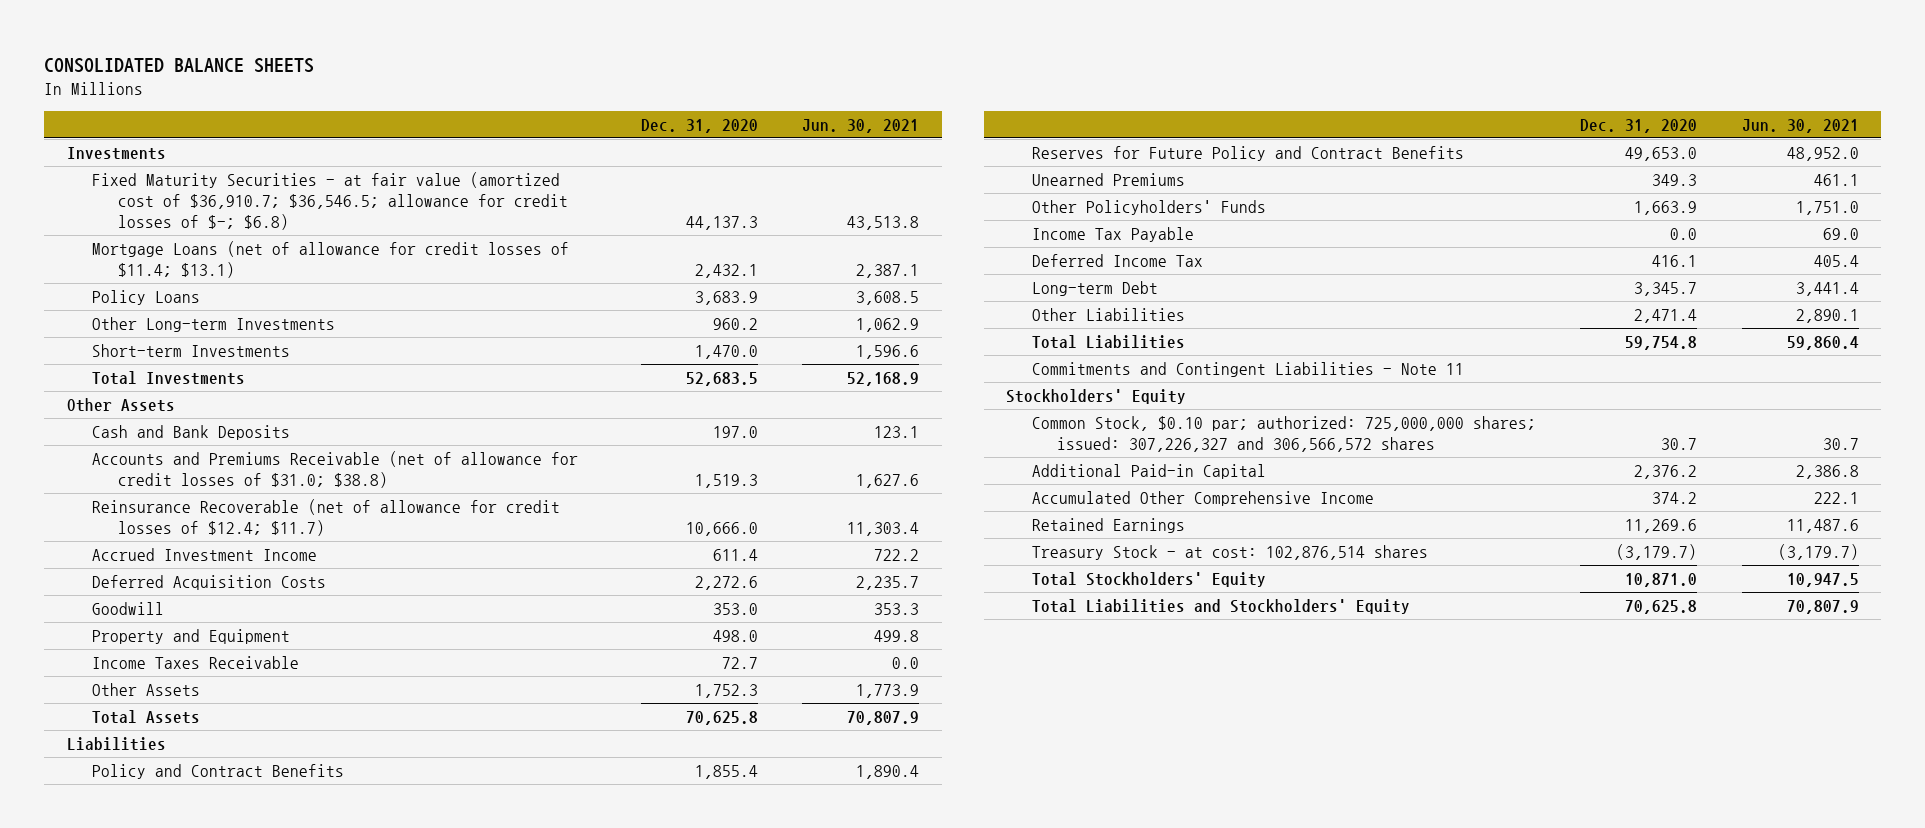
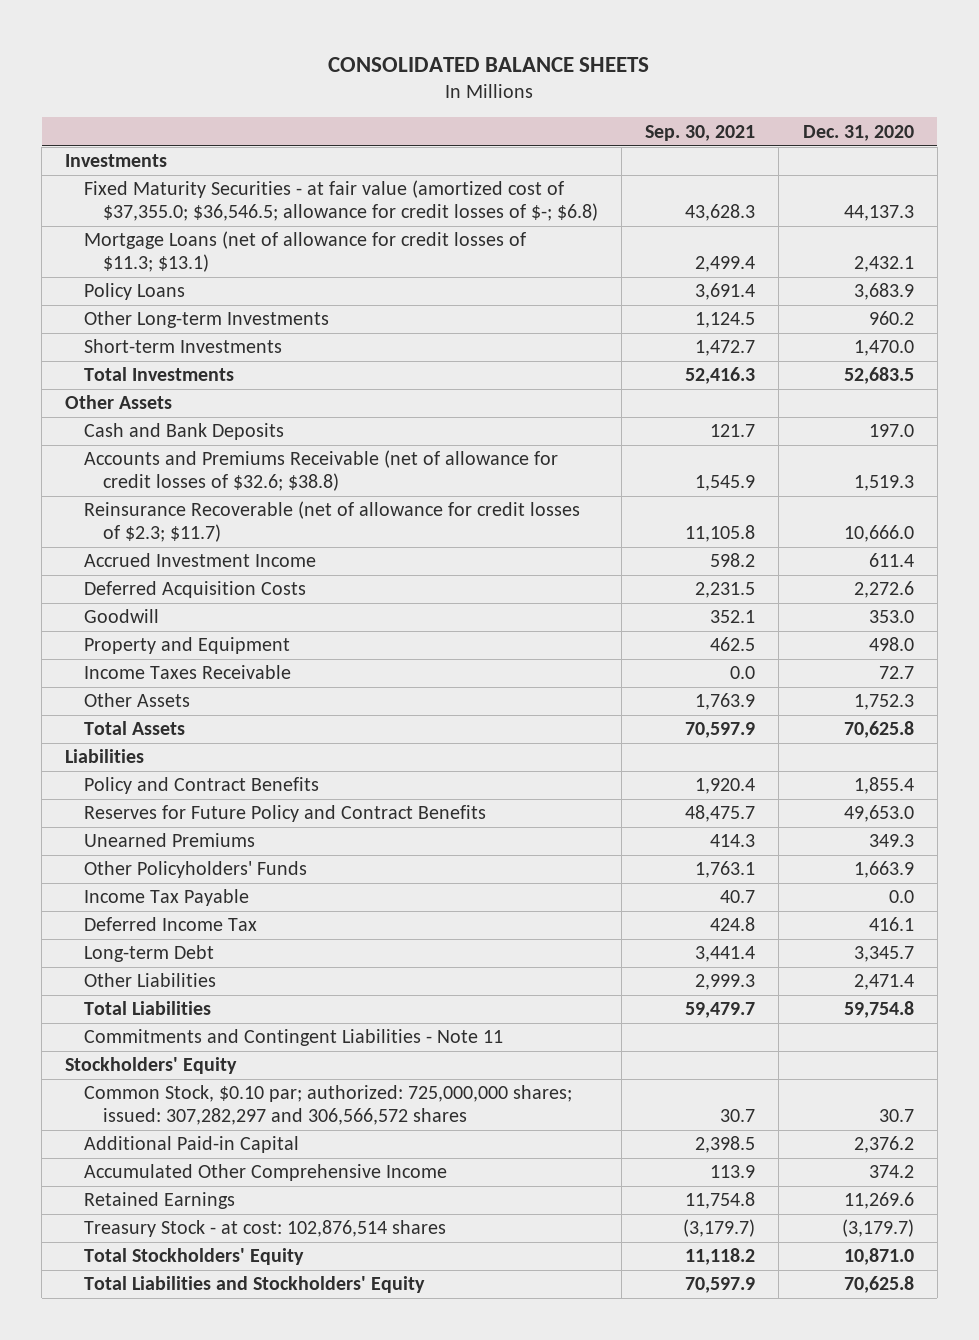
[802,118,920,133] Jun. 30, 2021 -> none
none -> [645,124,756,141] Sep. 30, 2021
[92,171,568,230] Fixed Maturity Securities - at fair value (amortized cost of $36,910.7; $36,546.5; allowance for credit losses of $-; $6.8) -> [84,180,598,221] Fixed Maturity Securities - at fair value (amortized cost of $37,355.0; $36,546.5; allowance for credit losses of $-; $6.8)
[92,240,570,278] Mortgage Loans (net of allowance for credit losses of $11.4; $13.1) -> [84,231,527,272] Mortgage Loans (net of allowance for credit losses of $11.3; $13.1)
[92,450,579,488] Accounts and Premiums Receivable (net of allowance for credit losses of $31.0; $38.8) -> [84,450,559,491] Accounts and Premiums Receivable (net of allowance for credit losses of $32.6; $38.8)
[92,498,561,536] Reinsurance Recoverable (net of allowance for credit losses of $12.4; $11.7) -> [84,501,581,542] Reinsurance Recoverable (net of allowance for credit losses of $2.3; $11.7)
[1031,415,1536,452] Common Stock, $0.10 par; authorized: 725,000,000 shares; issued: 307,226,327 and 306,566,572 shares -> [84,1085,573,1125] Common Stock, $0.10 par; authorized: 725,000,000 shares; issued: 307,282,297 and 306,566,572 shares

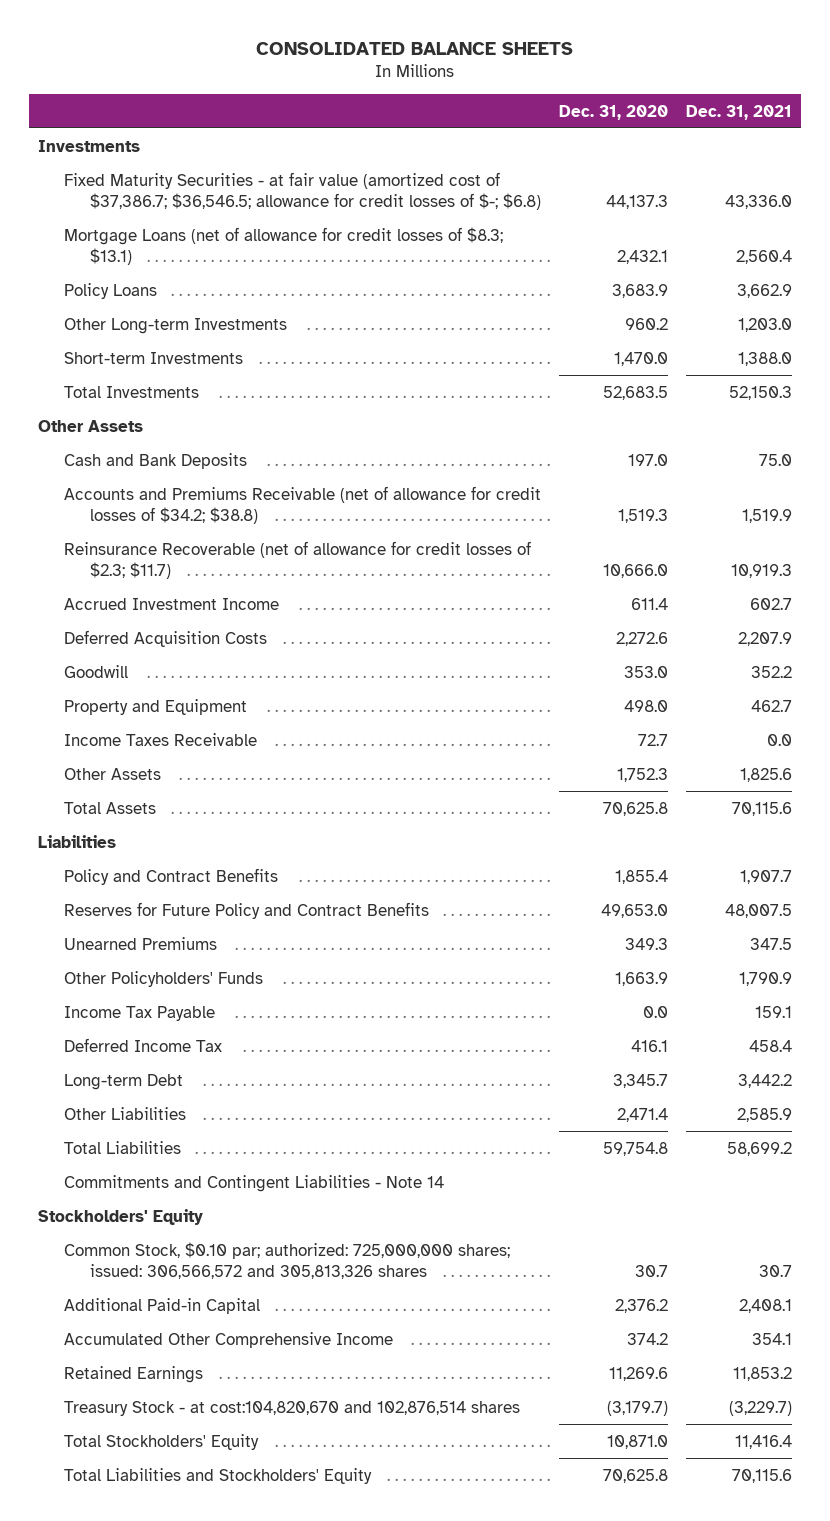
[645,124,756,141] Sep. 30, 2021 -> none
none -> [685,104,792,120] Dec. 31, 2021
[84,180,598,221] Fixed Maturity Securities - at fair value (amortized cost of $37,355.0; $36,546.5; allowance for credit losses of $-; $6.8) -> [63,171,541,210] Fixed Maturity Securities - at fair value (amortized cost of $37,386.7; $36,546.5; allowance for credit losses of $-; $6.8)
[84,231,527,272] Mortgage Loans (net of allowance for credit losses of $11.3; $13.1) -> [63,226,503,265] Mortgage Loans (net of allowance for credit losses of $8.3; $13.1)
[84,450,559,491] Accounts and Premiums Receivable (net of allowance for credit losses of $32.6; $38.8) -> [63,485,541,524] Accounts and Premiums Receivable (net of allowance for credit losses of $34.2; $38.8)
[84,1029,504,1047] Commitments and Contingent Liabilities - Note 11 -> [63,1174,444,1192] Commitments and Contingent Liabilities - Note 14
[84,1085,573,1125] Common Stock, $0.10 par; authorized: 725,000,000 shares; issued: 307,282,297 and 306,566,572 shares -> [63,1241,510,1279] Common Stock, $0.10 par; authorized: 725,000,000 shares; issued: 306,566,572 and 305,813,326 shares
[84,1220,447,1238] Treasury Stock - at cost: 102,876,514 shares -> [63,1400,520,1416] Treasury Stock - at cost:104,820,670 and 102,876,514 shares

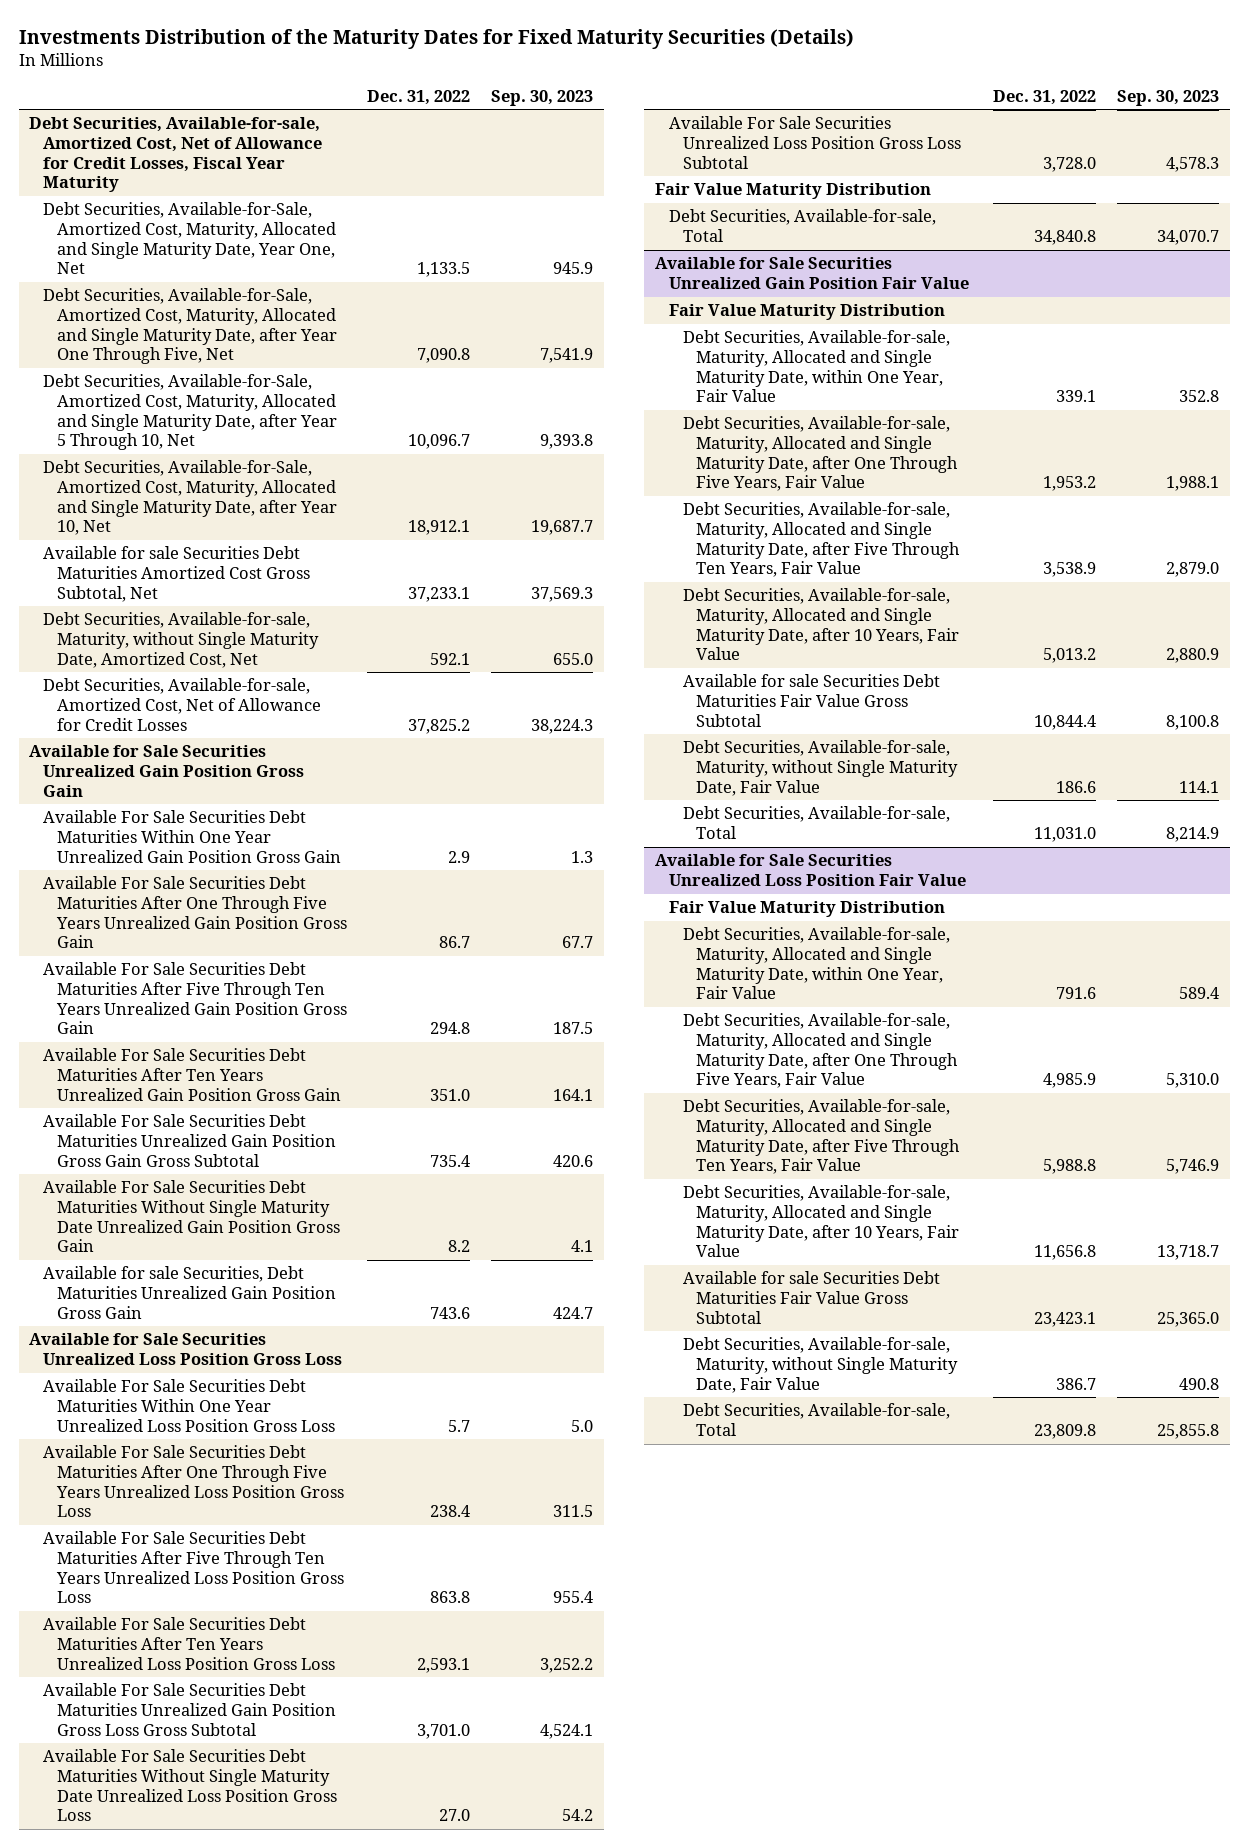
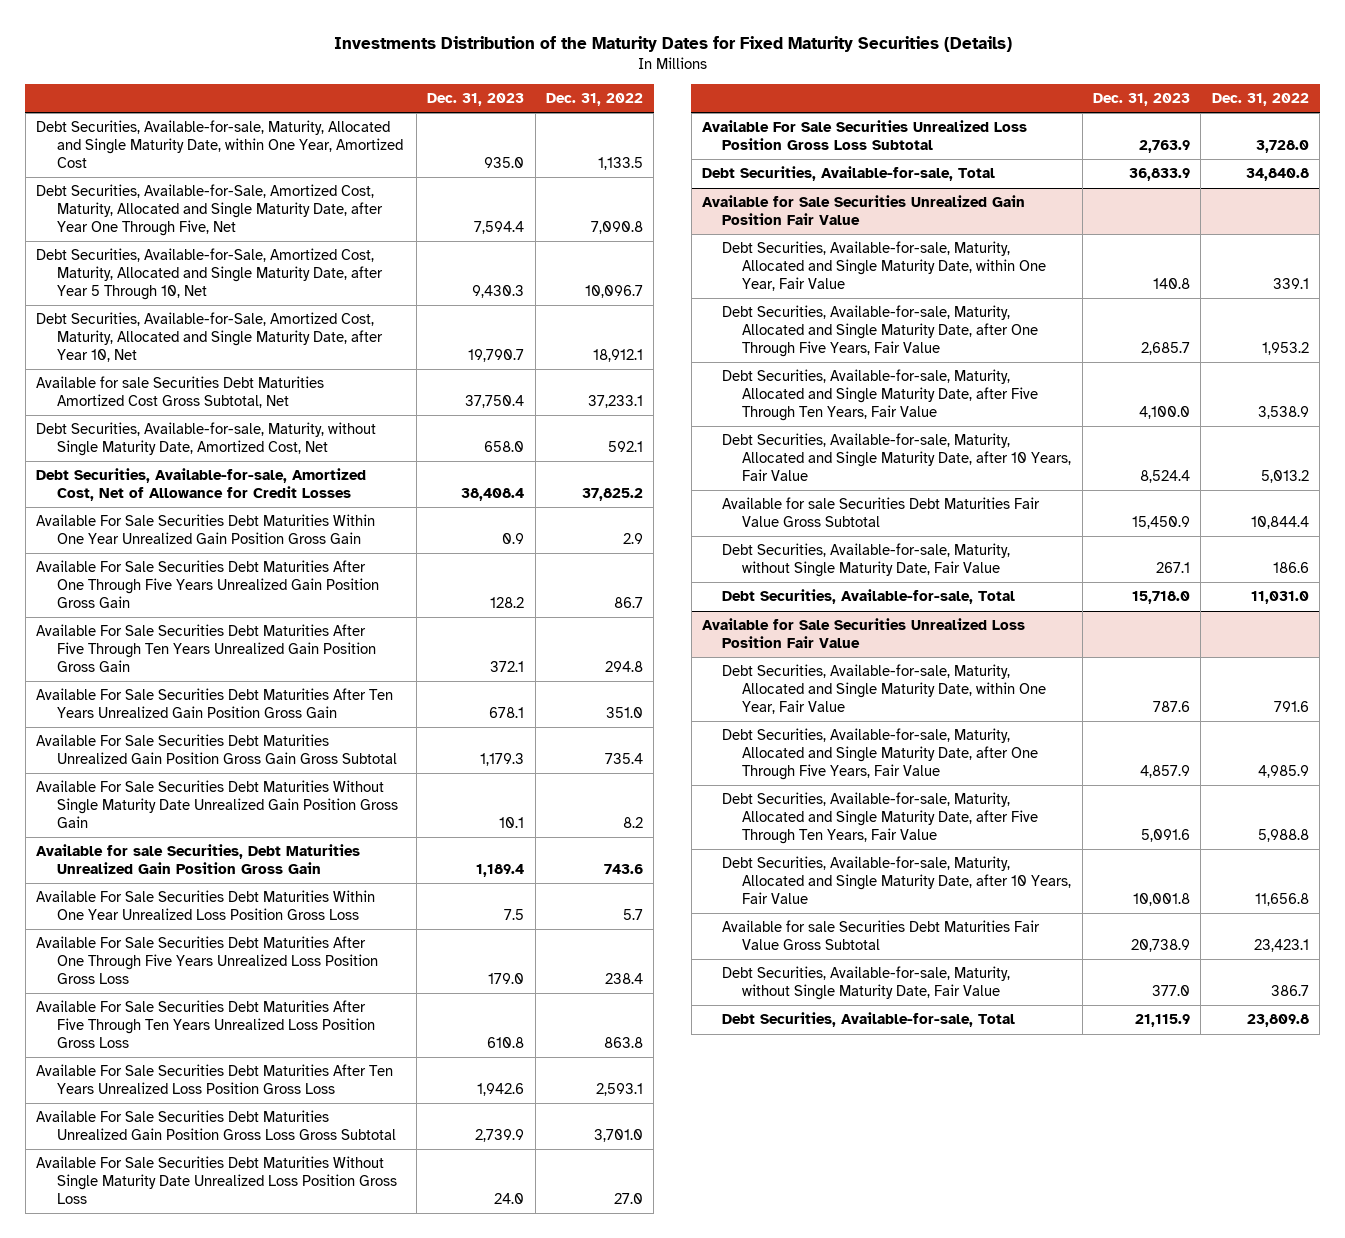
[491,89,594,106] Sep. 30, 2023 -> none
none -> [427,92,525,106] Dec. 31, 2023
[28,117,322,193] Debt Securities, Available-for-sale, Amortized Cost, Net of Allowance for Credit Losses, Fiscal Year Maturity -> none
[42,202,336,275] Debt Securities, Available-for-Sale, Amortized Cost, Maturity, Allocated and Single Maturity Date, Year One, Net -> [36,120,403,168] Debt Securities, Available-for-sale, Maturity, Allocated and Single Maturity Date, within One Year, Amortized Cost
[28,745,304,797] Available for Sale Securities Unrealized Gain Position Gross Gain -> none
[28,1333,342,1365] Available for Sale Securities Unrealized Loss Position Gross Loss -> none
[654,183,931,200] Fair Value Maturity Distribution -> none
[668,304,945,321] Fair Value Maturity Distribution -> none
[668,901,945,918] Fair Value Maturity Distribution -> none

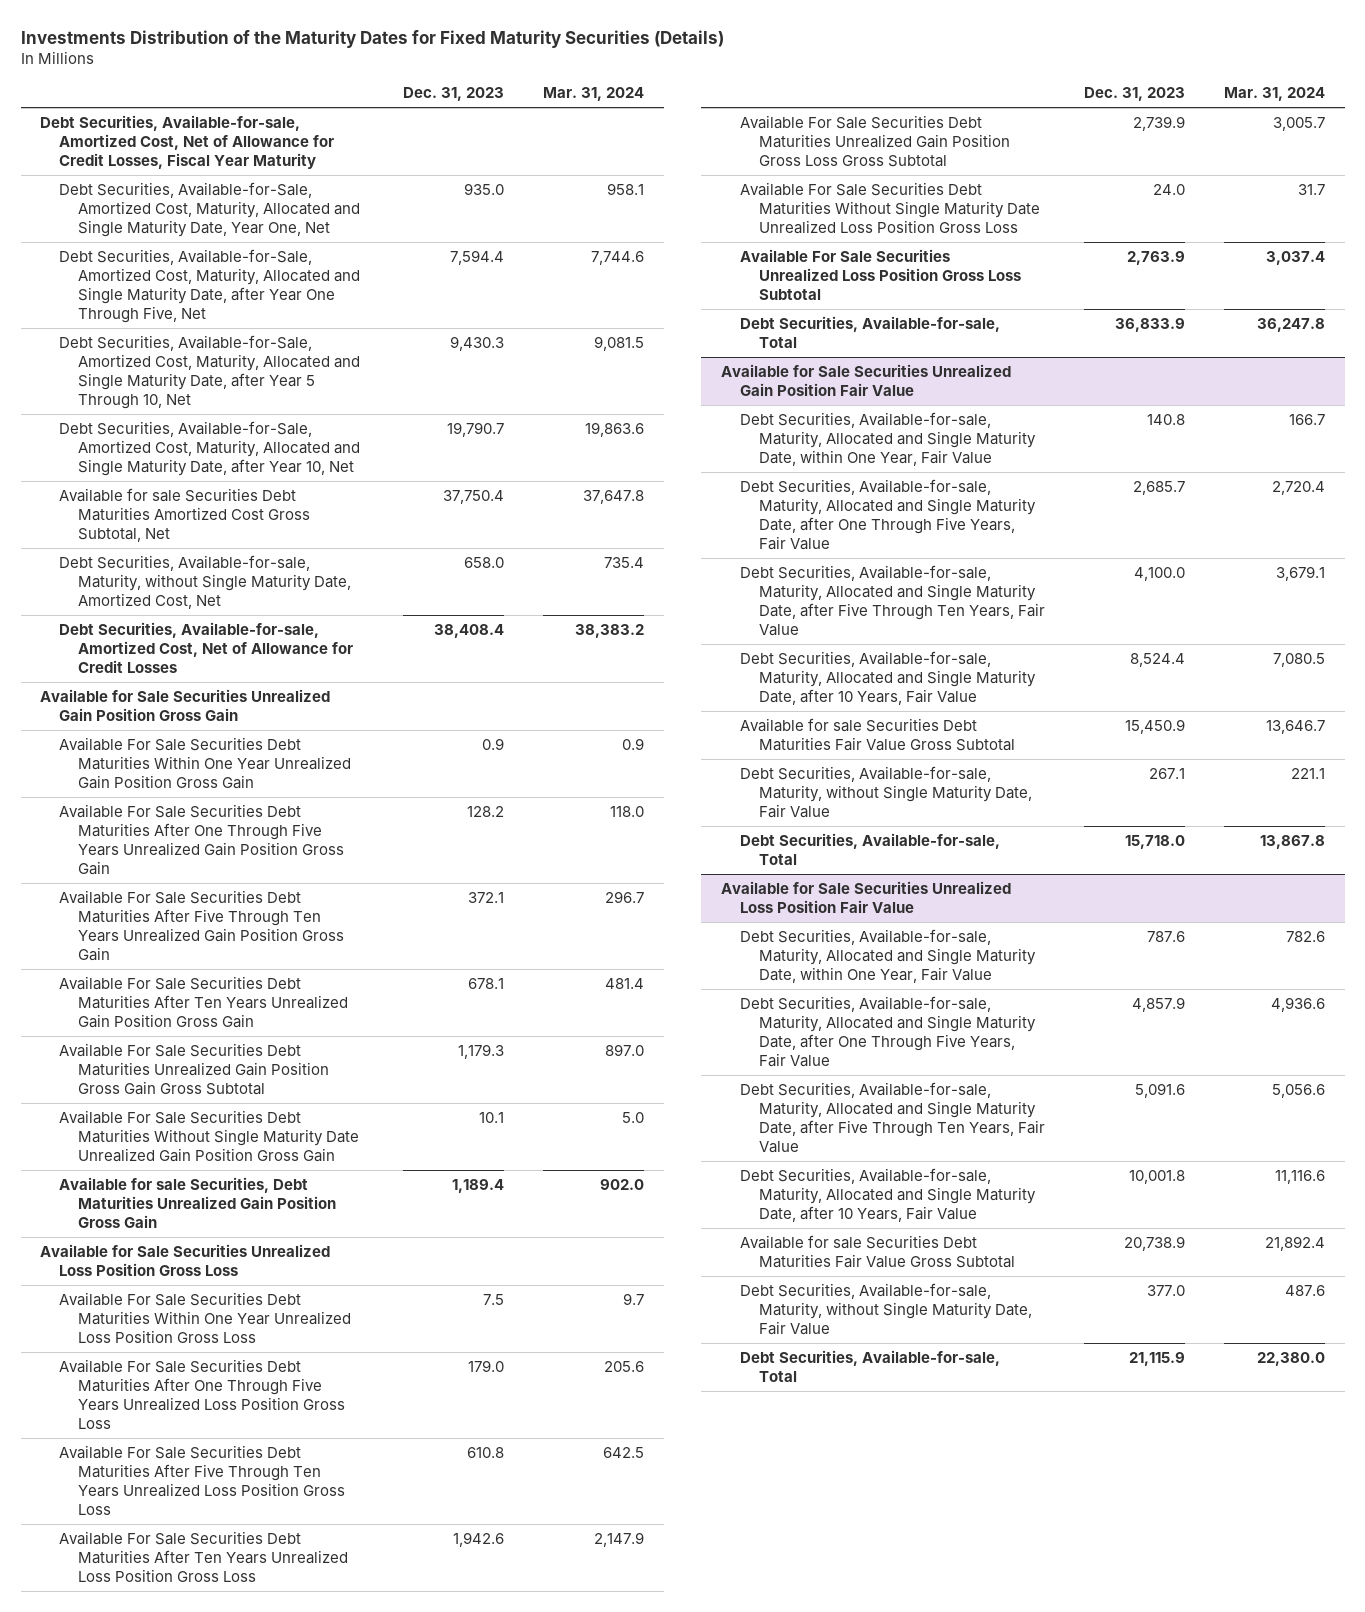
[546,92,644,106] Dec. 31, 2022 -> none
none -> [543,87,645,102] Mar. 31, 2024
none -> [40,114,335,170] Debt Securities, Available-for-sale, Amortized Cost, Net of Allowance for Credit Losses, Fiscal Year Maturity
[36,120,403,168] Debt Securities, Available-for-sale, Maturity, Allocated and Single Maturity Date, within One Year, Amortized Cost -> [59,181,361,238] Debt Securities, Available-for-Sale, Amortized Cost, Maturity, Allocated and Single Maturity Date, Year One, Net
none -> [40,688,331,721] Available for Sale Securities Unrealized Gain Position Gross Gain
none -> [40,1243,331,1276] Available for Sale Securities Unrealized Loss Position Gross Loss

